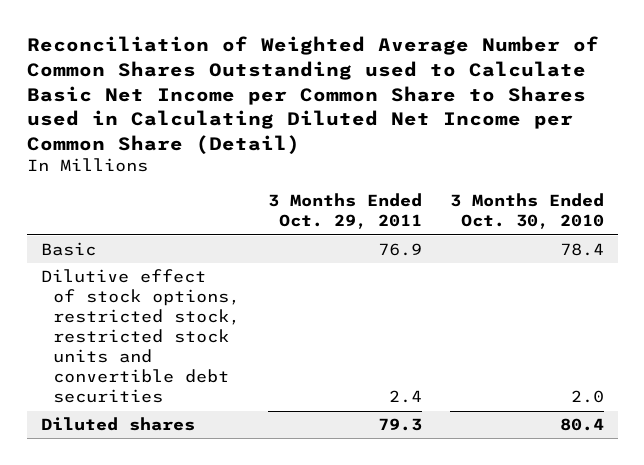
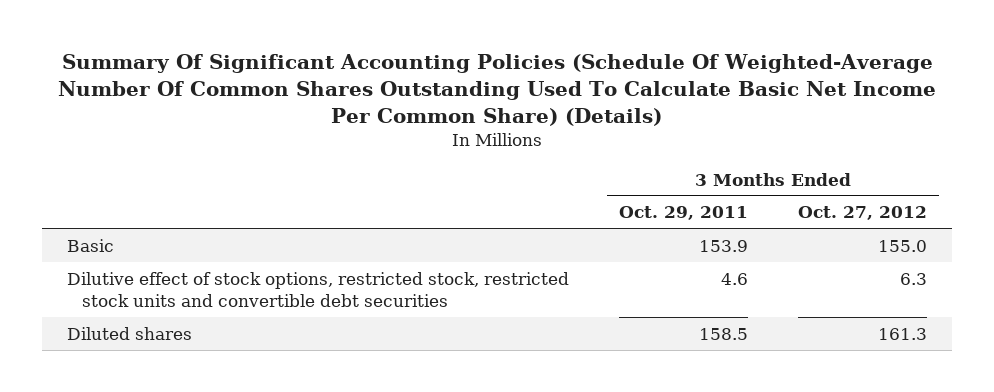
[26,36,599,154] Reconciliation of Weighted Average Number of Common Shares Outstanding used to Calculate Basic Net Income per Common Share to Shares used in Calculating Diluted Net Income per Common Share (Detail) -> [58,54,937,126] Summary Of Significant Accounting Policies (Schedule Of Weighted-Average Number Of Common Shares Outstanding Used To Calculate Basic Net Income Per Common Share) (Details)
[449,193,604,230] 3 Months Ended Oct. 30, 2010 -> none
none -> [797,206,927,221] Oct. 27, 2012
[377,243,422,257] 76.9 -> [699,239,749,252] 153.9
[388,390,422,404] 2.4 -> [721,272,749,285] 4.6
[377,418,422,432] 79.3 -> [699,327,749,340] 158.5

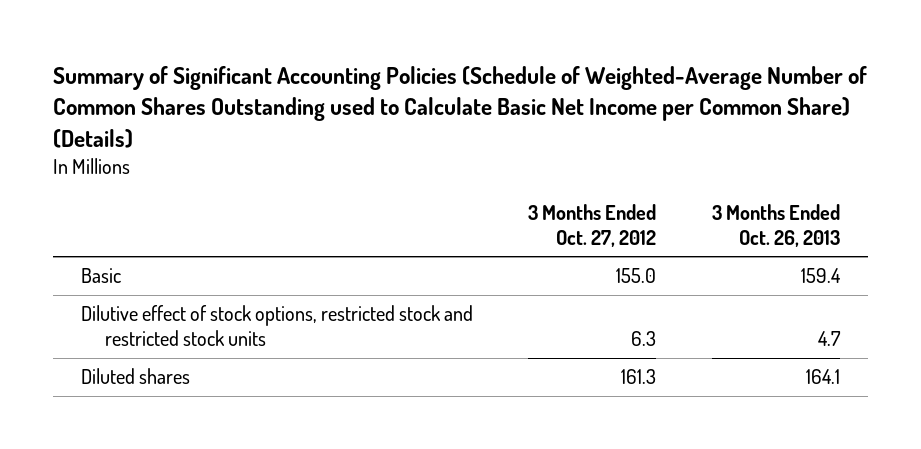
[58,54,937,126] Summary Of Significant Accounting Policies (Schedule Of Weighted-Average Number Of Common Shares Outstanding Used To Calculate Basic Net Income Per Common Share) (Details) -> [53,66,868,148] Summary of Significant Accounting Policies (Schedule of Weighted-Average Number of Common Shares Outstanding used to Calculate Basic Net Income per Common Share) (Details)
[619,206,749,221] Oct. 29, 2011 -> none
none -> [711,204,840,247] 3 Months Ended Oct. 26, 2013
[67,271,570,307] Dilutive effect of stock options, restricted stock, restricted stock units and convertible debt securities -> [80,305,473,346] Dilutive effect of stock options, restricted stock and restricted stock units

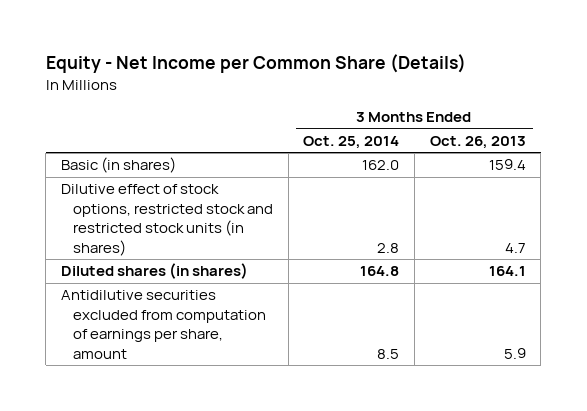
[53,66,868,148] Summary of Significant Accounting Policies (Schedule of Weighted-Average Number of Common Shares Outstanding used to Calculate Basic Net Income per Common Share) (Details) -> [45,54,466,74] Equity - Net Income per Common Share (Details)
[528,204,657,247] 3 Months Ended Oct. 27, 2012 -> none
none -> [303,135,400,149] Oct. 25, 2014
[80,268,121,284] Basic -> [60,157,176,174] Basic (in shares)
[80,305,473,346] Dilutive effect of stock options, restricted stock and restricted stock units -> [60,184,274,256] Dilutive effect of stock options, restricted stock and restricted stock units (in shares)
[80,368,190,385] Diluted shares -> [60,263,248,280] Diluted shares (in shares)
none -> [60,290,267,359] Antidilutive securities excluded from computation of earnings per share, amount

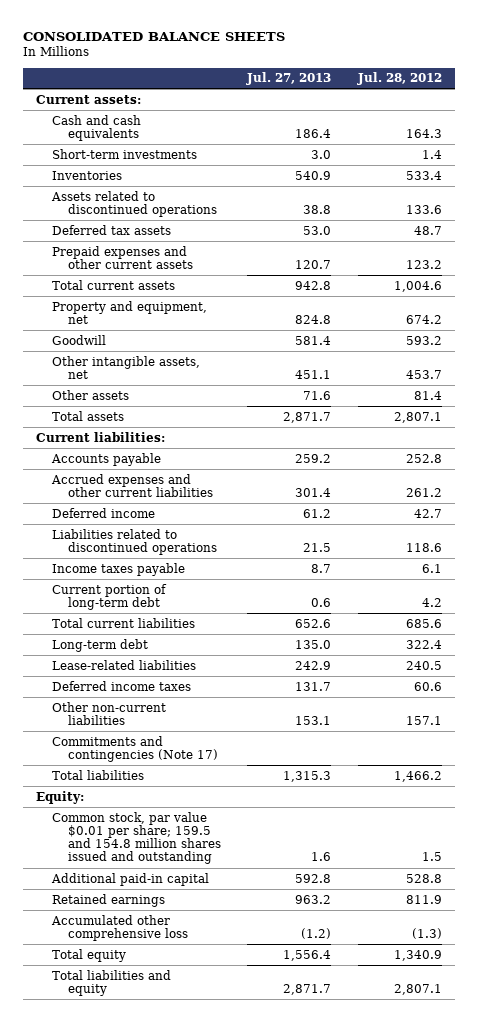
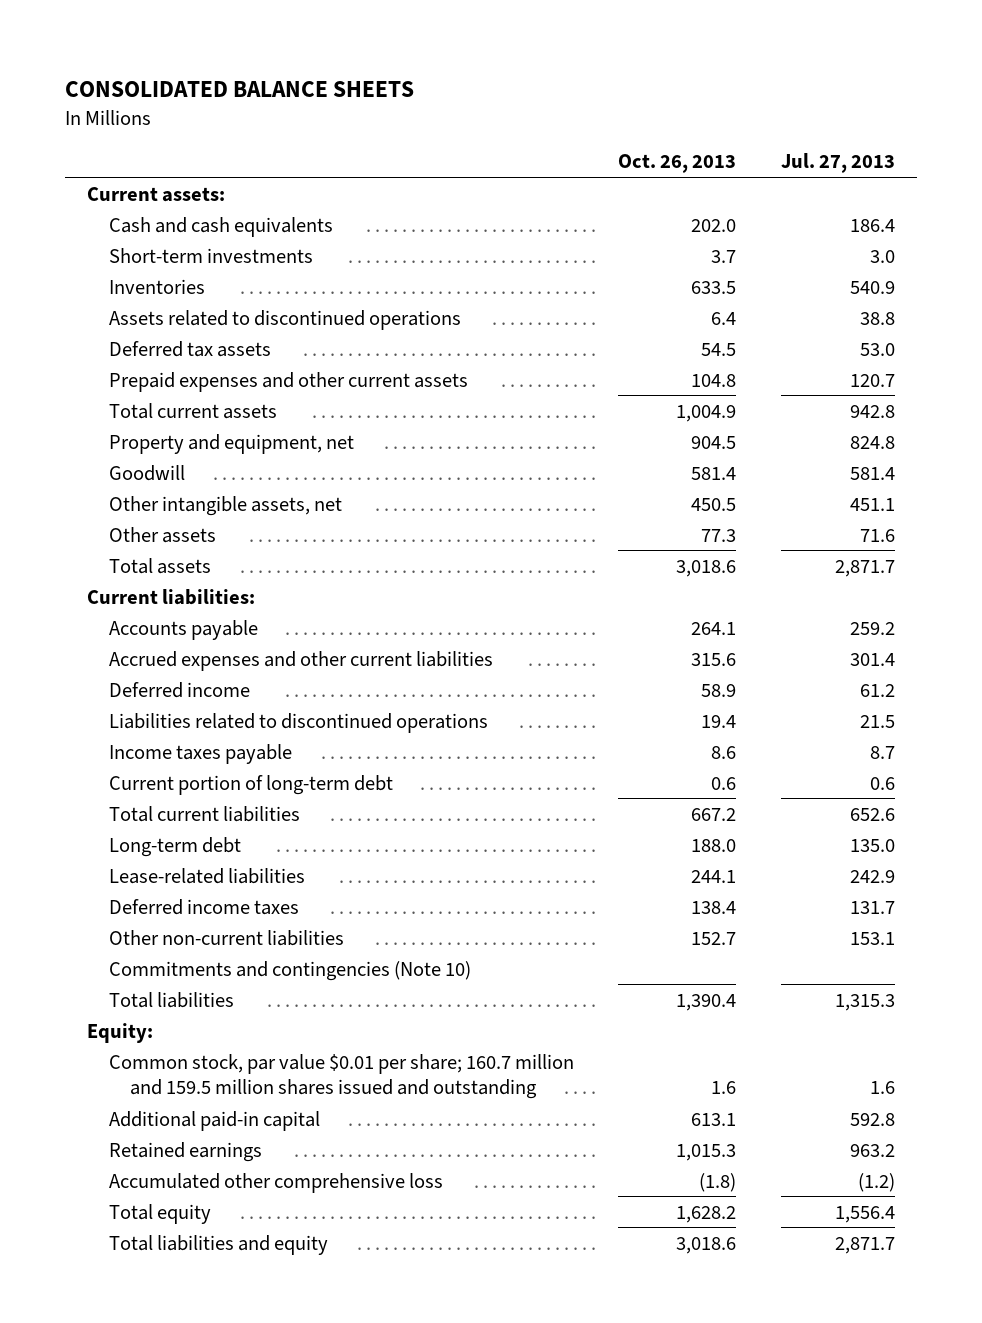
[356,72,442,86] Jul. 28, 2012 -> none
none -> [618,154,737,174] Oct. 26, 2013
[52,735,218,762] Commitments and contingencies (Note 17) -> [108,960,471,981] Commitments and contingencies (Note 10)
[52,811,221,865] Common stock, par value $0.01 per share; 159.5 and 154.8 million shares issued and outstanding -> [108,1053,574,1100] Common stock, par value $0.01 per share; 160.7 million and 159.5 million shares issued and outstanding

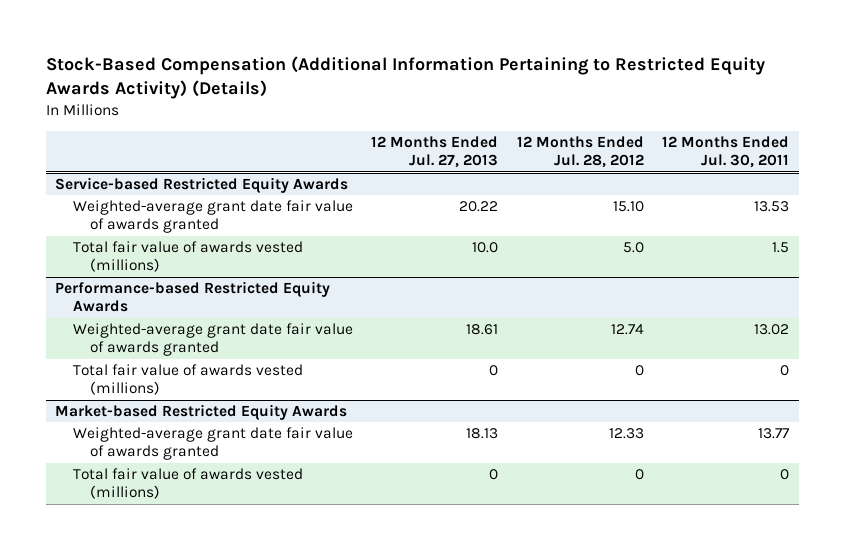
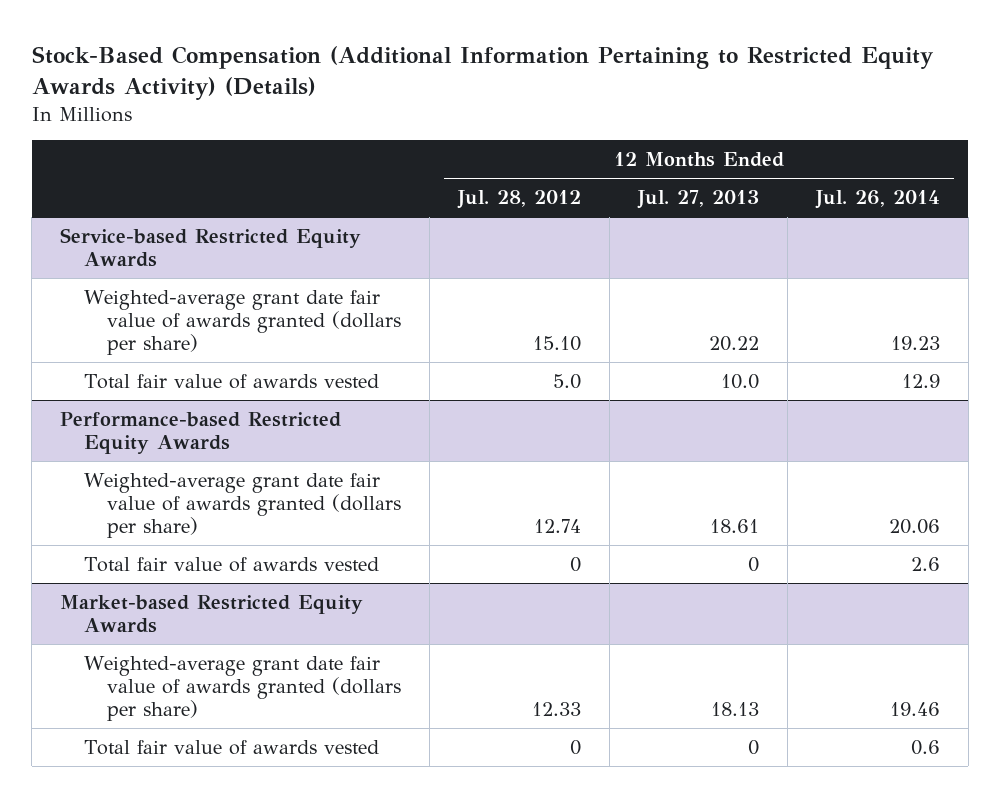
[662,136,790,169] 12 Months Ended Jul. 30, 2011 -> none
none -> [814,190,940,210] Jul. 26, 2014
[72,200,353,234] Weighted-average grant date fair value of awards granted -> [83,289,402,356] Weighted-average grant date fair value of awards granted (dollars per share)
[72,241,303,273] Total fair value of awards vested (millions) -> [83,373,379,389] Total fair value of awards vested
[72,323,353,357] Weighted-average grant date fair value of awards granted -> [83,472,402,539] Weighted-average grant date fair value of awards granted (dollars per share)
[72,364,303,396] Total fair value of awards vested (millions) -> [83,556,379,572] Total fair value of awards vested
[72,427,353,461] Weighted-average grant date fair value of awards granted -> [83,655,402,722] Weighted-average grant date fair value of awards granted (dollars per share)
[72,468,303,500] Total fair value of awards vested (millions) -> [83,739,379,755] Total fair value of awards vested

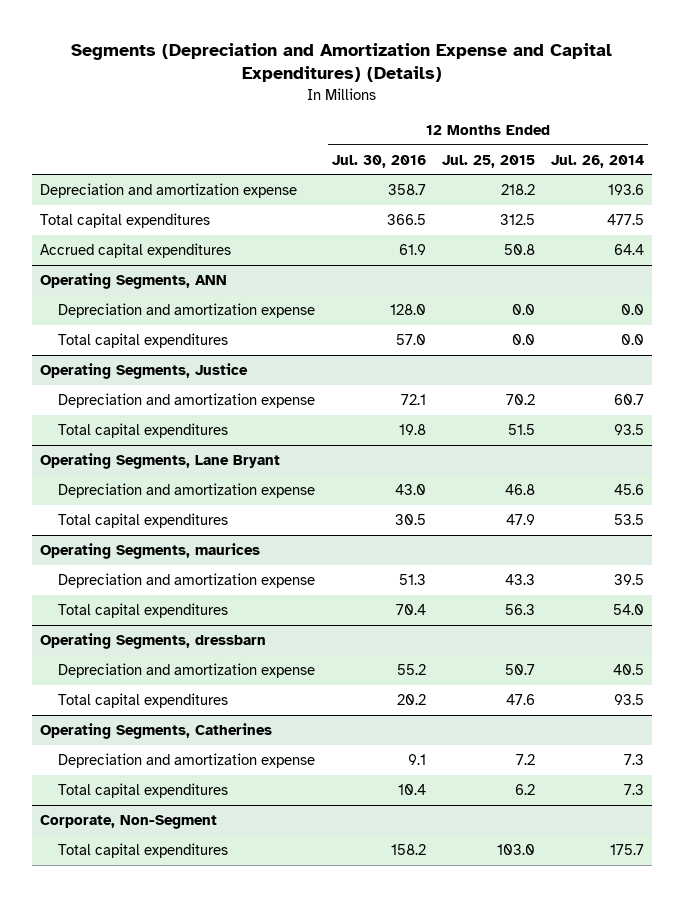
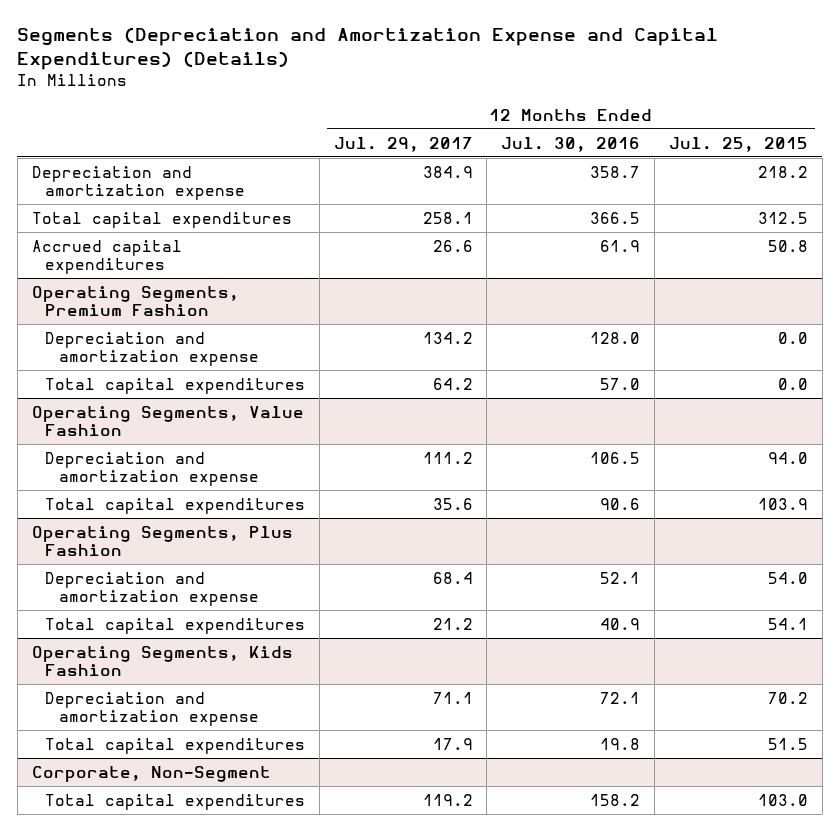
[551,154,645,168] Jul. 26, 2014 -> none
none -> [333,136,473,152] Jul. 29, 2017
[40,273,228,290] Operating Segments, ANN -> none
none -> [31,285,239,317] Operating Segments, Premium Fashion
[40,363,249,380] Operating Segments, Justice -> none
none -> [31,405,304,437] Operating Segments, Value Fashion
none -> [45,451,259,487] Depreciation and amortization expense
none -> [45,497,306,514] Total capital expenditures
none -> [31,525,293,557] Operating Segments, Plus Fashion
none -> [45,571,259,607] Depreciation and amortization expense
none -> [45,617,306,634] Total capital expenditures
none -> [31,645,293,677] Operating Segments, Kids Fashion
[40,453,281,470] Operating Segments, Lane Bryant -> none
[58,483,316,499] Depreciation and amortization expense -> none
[58,513,229,529] Total capital expenditures -> none
[40,543,261,560] Operating Segments, maurices -> none
[58,573,316,589] Depreciation and amortization expense -> none
[58,603,229,619] Total capital expenditures -> none
[40,633,267,650] Operating Segments, dressbarn -> none
[58,663,316,679] Depreciation and amortization expense -> none
[58,693,229,709] Total capital expenditures -> none
[40,723,273,740] Operating Segments, Catherines -> none
[58,753,316,769] Depreciation and amortization expense -> none
[58,783,229,799] Total capital expenditures -> none

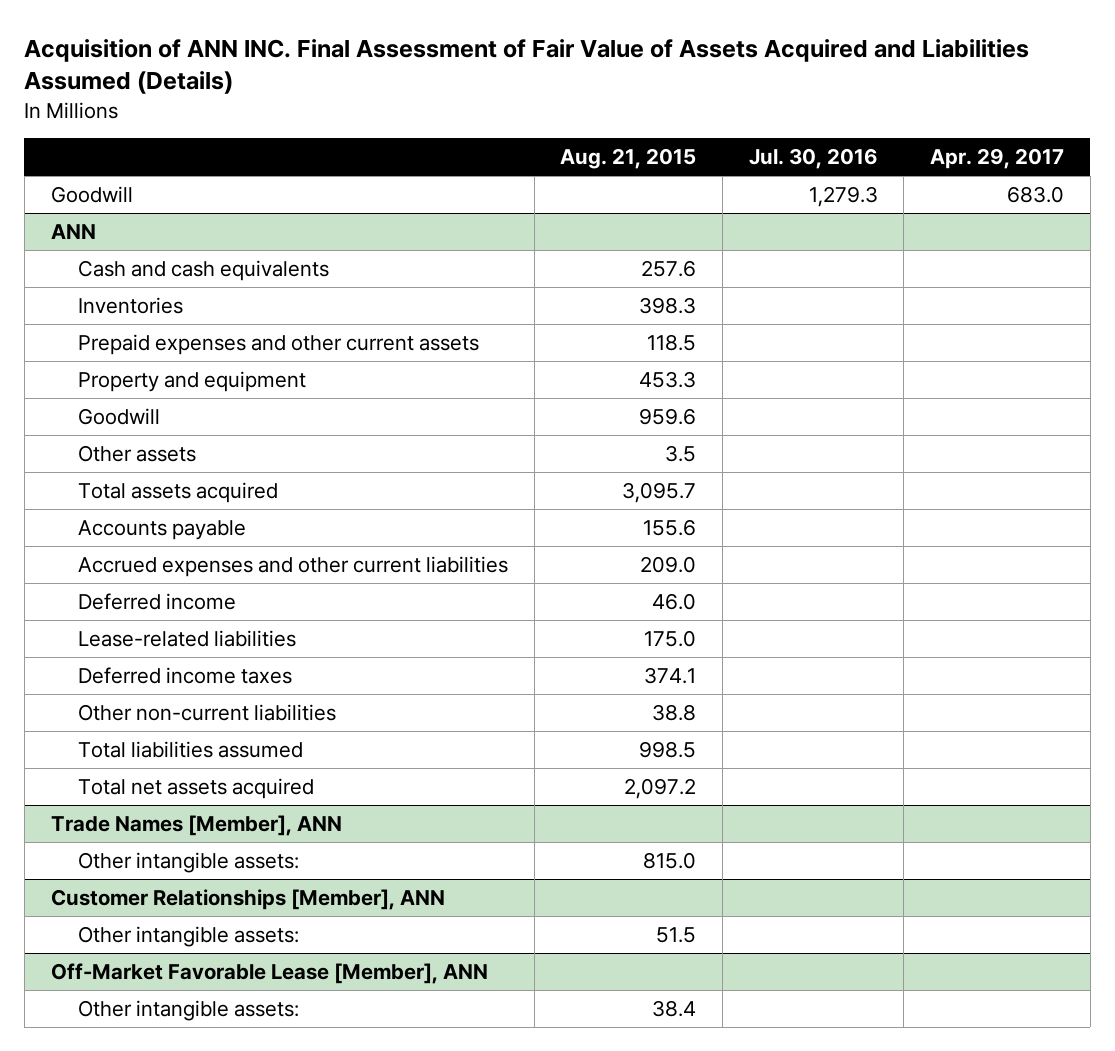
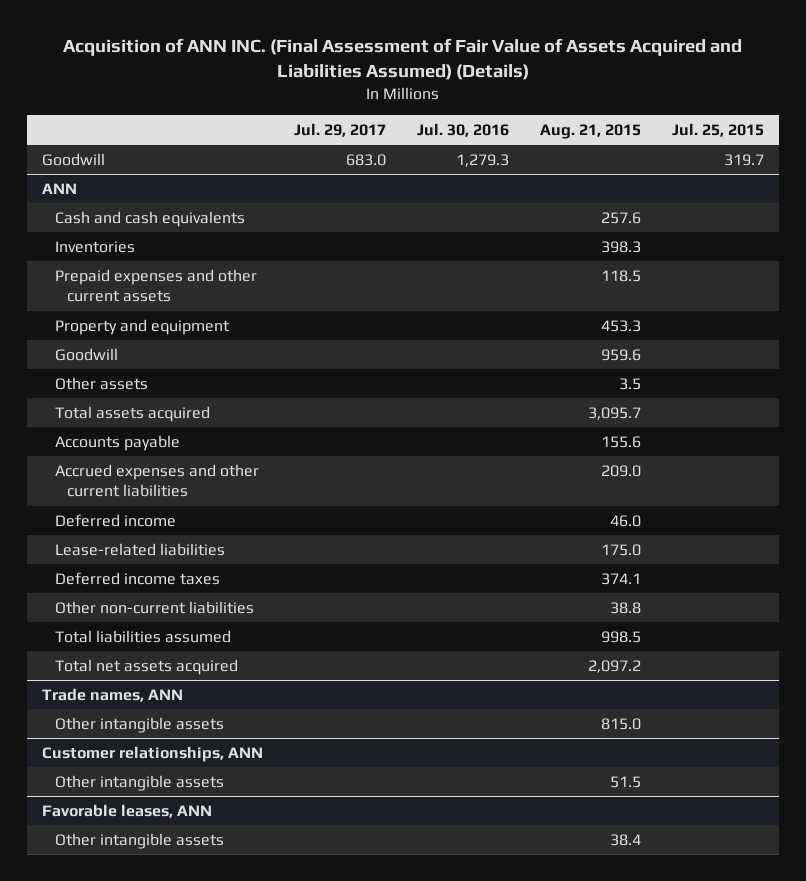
[24,38,1030,95] Acquisition of ANN INC. Final Assessment of Fair Value of Assets Acquired and Liabilities Assumed (Details) -> [63,38,743,81] Acquisition of ANN INC. (Final Assessment of Fair Value of Assets Acquired and Liabilities Assumed) (Details)
[930,148,1065,170] Apr. 29, 2017 -> none
none -> [294,122,387,137] Jul. 29, 2017
none -> [671,122,764,137] Jul. 25, 2015
[50,962,488,984] Off-Market Favorable Lease [Member], ANN -> none
[50,814,342,836] Trade Names [Member], ANN -> [42,687,184,702] Trade names, ANN
[77,851,299,873] Other intangible assets: -> [54,716,224,733] Other intangible assets
[50,888,445,910] Customer Relationships [Member], ANN -> [42,745,264,762] Customer relationships, ANN
[77,925,299,947] Other intangible assets: -> [54,774,224,791] Other intangible assets
none -> [42,803,213,818] Favorable leases, ANN
[77,999,299,1021] Other intangible assets: -> [54,832,224,849] Other intangible assets

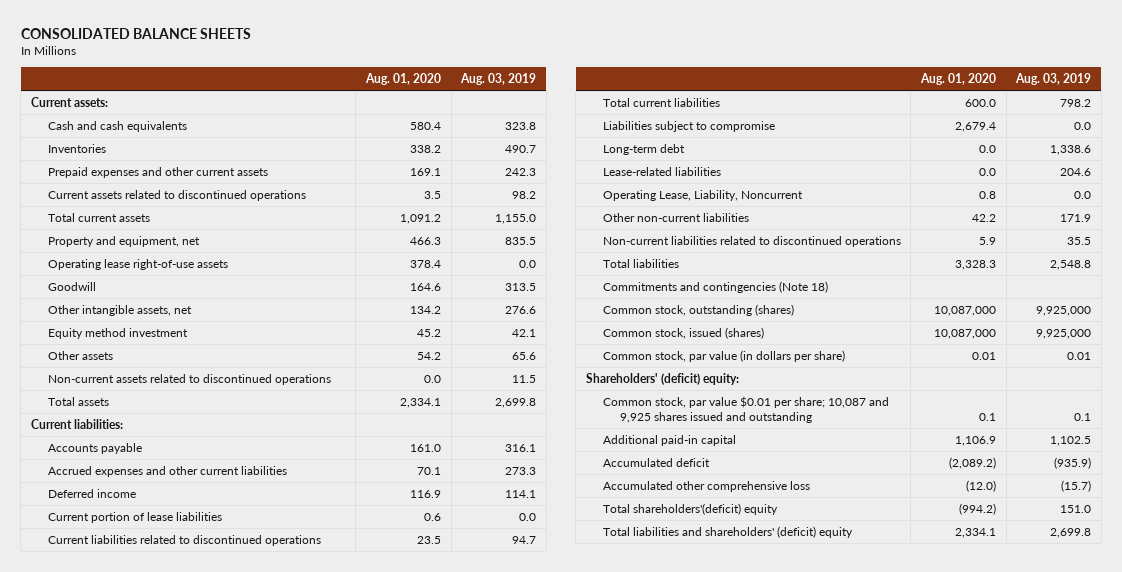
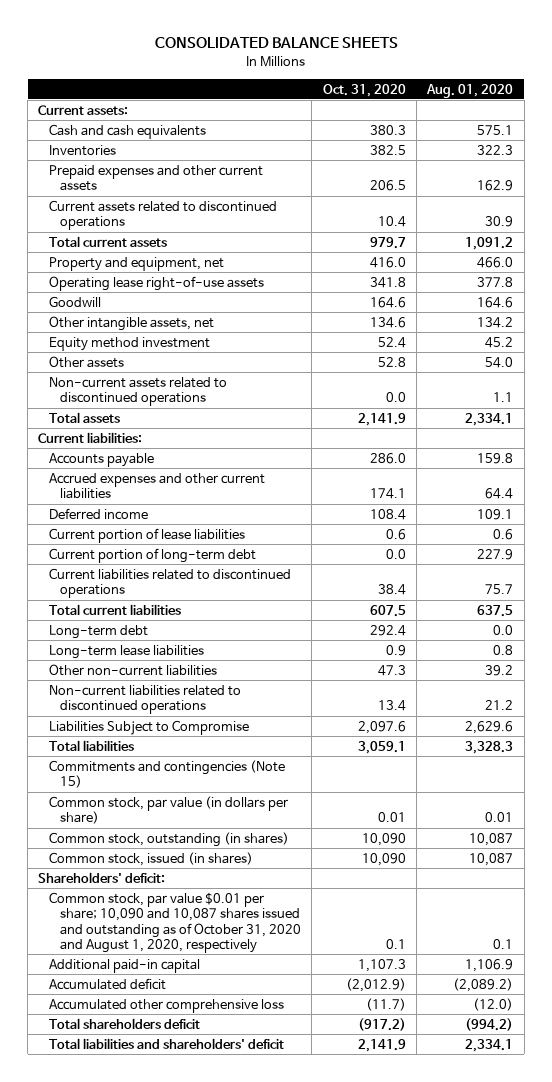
[460,72,537,85] Aug. 03, 2019 -> none
none -> [322,83,406,97] Oct. 31, 2020
[410,121,442,130] 580.4 -> [477,124,514,135] 575.1
[410,144,442,153] 338.2 -> [477,144,514,155] 322.3
[410,167,442,176] 169.1 -> [477,180,514,192] 162.9
[424,190,442,199] 3.5 -> [485,216,514,228] 30.9
[410,236,442,245] 466.3 -> [477,256,514,268] 466.0
[410,259,442,268] 378.4 -> [477,276,514,287] 377.8
[417,351,442,360] 54.2 -> [485,356,514,368] 54.0
[424,374,442,383] 0.0 -> [493,392,514,403] 1.1
[410,443,442,452] 161.0 -> [477,452,514,464] 159.8
[417,466,442,475] 70.1 -> [485,488,514,500] 64.4
[410,489,442,498] 116.9 -> [477,508,514,520] 109.1
[602,120,775,132] Liabilities subject to compromise -> none
none -> [49,547,257,563] Current portion of long-term debt
[417,535,442,544] 23.5 -> [485,584,514,595] 75.7
[965,98,997,107] 600.0 -> [477,604,514,617] 637.5
[602,166,721,176] Lease-related liabilities -> none
[602,189,803,201] Operating Lease, Liability, Noncurrent -> [49,644,205,659] Long-term lease liabilities
[972,213,997,222] 42.2 -> [485,664,514,676] 39.2
[979,236,997,245] 5.9 -> [485,700,514,711] 21.2
none -> [49,719,250,735] Liabilities Subject to Compromise
[602,303,794,316] Common stock, outstanding (shares) -> none
[602,326,764,339] Common stock, issued (shares) -> none
[602,280,828,293] Commitments and contingencies (Note 18) -> [49,759,286,789] Commitments and contingencies (Note 15)
none -> [49,831,290,847] Common stock, outstanding (in shares)
none -> [49,851,254,866] Common stock, issued (in shares)
[586,372,740,385] Shareholders' (deficit) equity: -> [38,871,166,883] Shareholders' deficit:
[602,395,889,423] Common stock, par value $0.01 per share; 10,087 and 9,925 shares issued and outstanding -> [49,891,301,954] Common stock, par value $0.01 per share; 10,090 and 10,087 shares issued and outstanding as of October 31, 2020 and August 1, 2020, respectively
[602,502,778,515] Total shareholders'(deficit) equity -> [49,1017,201,1029] Total shareholders deficit
[602,525,853,538] Total liabilities and shareholders' (deficit) equity -> [49,1037,285,1049] Total liabilities and shareholders' deficit

